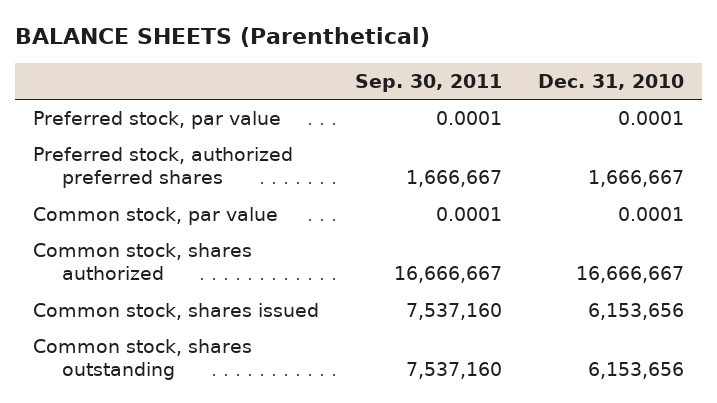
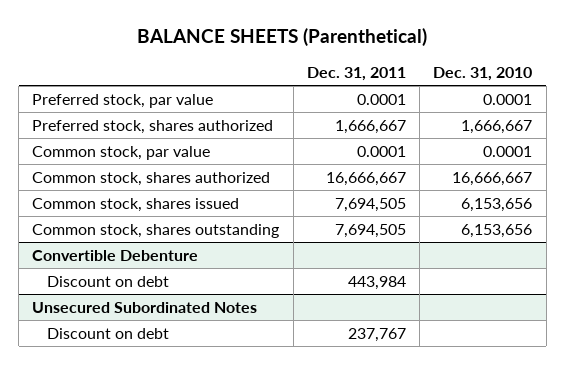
[355,74,503,93] Sep. 30, 2011 -> none
none -> [306,67,406,82] Dec. 31, 2011
[33,146,294,189] Preferred stock, authorized preferred shares -> [32,119,274,134] Preferred stock, shares authorized
none -> [32,249,199,261] Convertible Debenture
none -> [47,275,170,287] Discount on debt
none -> [32,301,258,313] Unsecured Subordinated Notes
none -> [47,327,170,339] Discount on debt

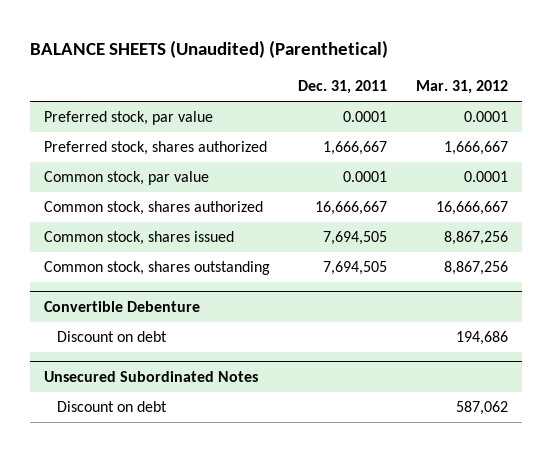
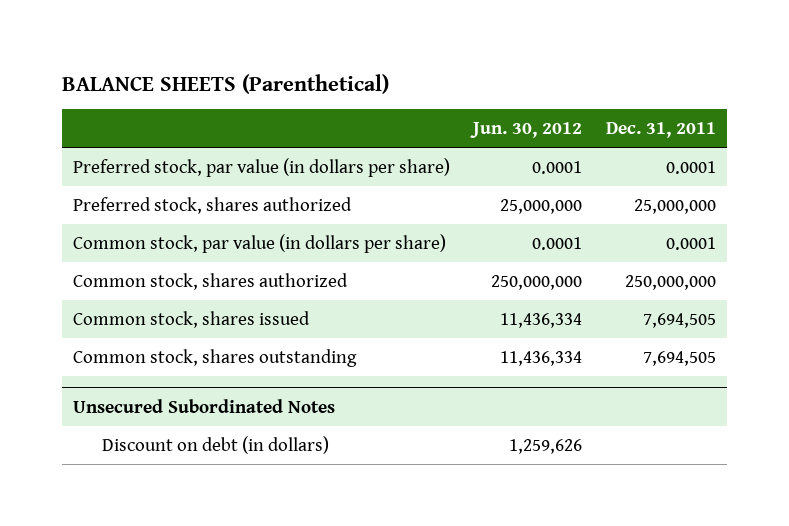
[29,39,388,58] BALANCE SHEETS (Unaudited) (Parenthetical) -> [61,73,389,94] BALANCE SHEETS (Parenthetical)
[415,80,508,95] Mar. 31, 2012 -> none
none -> [470,121,583,138] Jun. 30, 2012
[44,111,214,126] Preferred stock, par value -> [73,157,451,177] Preferred stock, par value (in dollars per share)
[323,141,388,156] 1,666,667 -> [633,198,716,214] 25,000,000
[44,171,210,186] Common stock, par value -> [73,233,447,253] Common stock, par value (in dollars per share)
[315,201,388,216] 16,666,667 -> [624,274,716,290] 250,000,000
[44,300,201,312] Convertible Debenture -> none
[56,331,167,343] Discount on debt -> none
[56,401,167,413] Discount on debt -> [102,435,330,454] Discount on debt (in dollars)

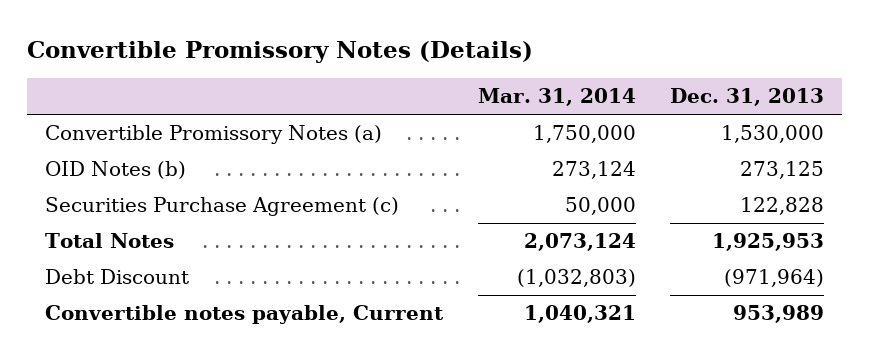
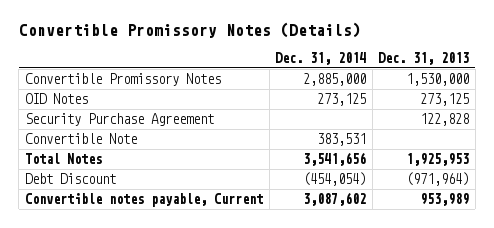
[477,88,636,107] Mar. 31, 2014 -> none
none -> [275,51,367,65] Dec. 31, 2014
[44,125,382,145] Convertible Promissory Notes (a) -> [25,73,222,87] Convertible Promissory Notes
[44,161,186,180] OID Notes (b) -> [25,93,89,105] OID Notes
[44,197,399,217] Securities Purchase Agreement (c) -> [25,113,215,127] Security Purchase Agreement
none -> [25,133,138,145] Convertible Note

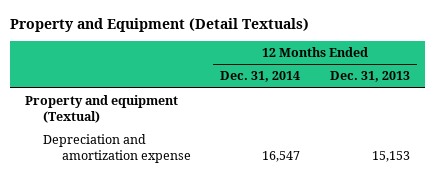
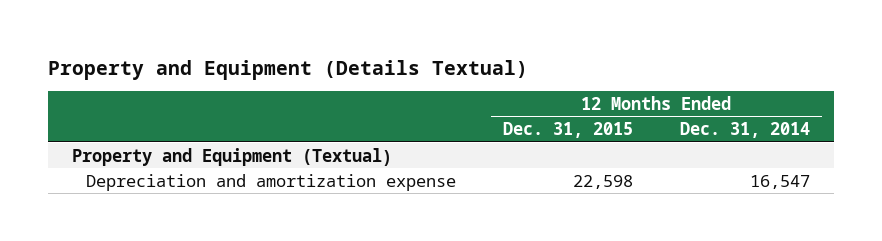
[9,17,309,32] Property and Equipment (Detail Textuals) -> [48,59,529,80] Property and Equipment (Details Textual)
[330,71,411,83] Dec. 31, 2013 -> none
none -> [502,122,633,139] Dec. 31, 2015
[24,95,178,123] Property and equipment (Textual) -> [72,147,393,166] Property and Equipment (Textual)

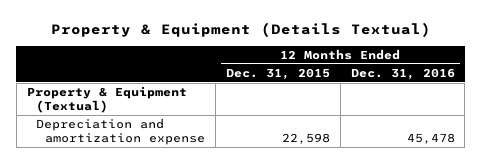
[48,59,529,80] Property and Equipment (Details Textual) -> [50,22,431,38] Property & Equipment (Details Textual)
[679,122,810,139] Dec. 31, 2014 -> none
none -> [350,67,455,80] Dec. 31, 2016
[72,147,393,166] Property and Equipment (Textual) -> [26,86,187,113] Property & Equipment (Textual)

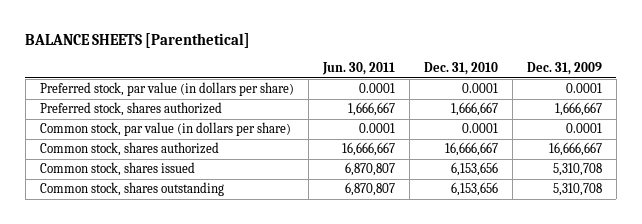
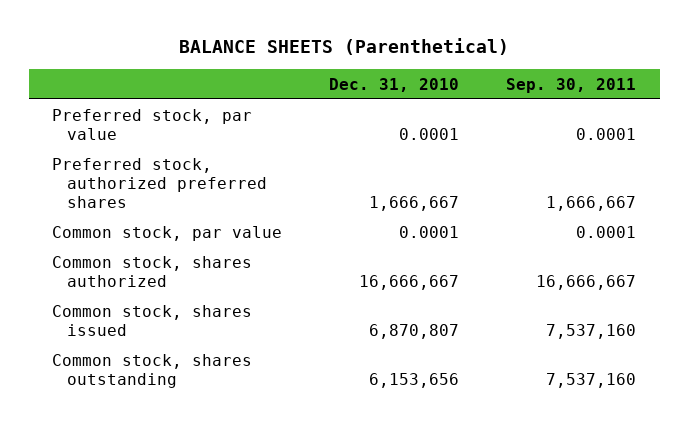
[25,33,251,49] BALANCE SHEETS [Parenthetical] -> [179,38,510,56] BALANCE SHEETS (Parenthetical)
[321,61,395,75] Jun. 30, 2011 -> none
[526,61,602,75] Dec. 31, 2009 -> none
none -> [506,77,637,93] Sep. 30, 2011
[39,82,294,97] Preferred stock, par value (in dollars per share) -> [52,108,253,140] Preferred stock, par value
[39,102,222,117] Preferred stock, shares authorized -> [52,157,267,209] Preferred stock, authorized preferred shares
[39,122,291,137] Common stock, par value (in dollars per share) -> [52,225,283,241] Common stock, par value
[450,162,498,177] 6,153,656 -> [369,323,460,339] 6,870,807

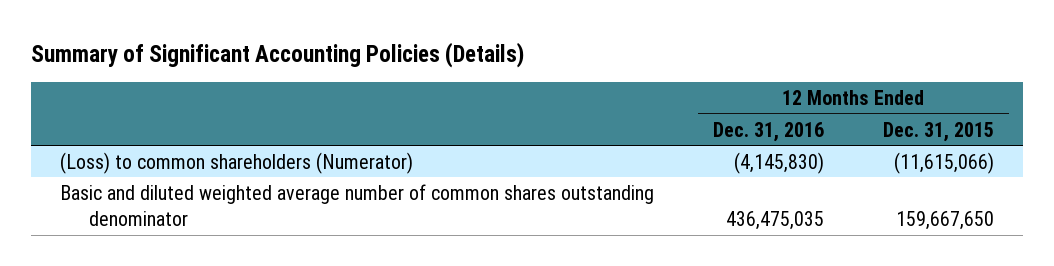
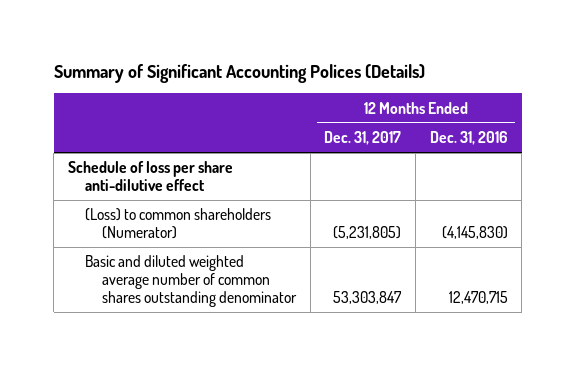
[30,42,524,69] Summary of Significant Accounting Policies (Details) -> [53,63,425,83] Summary of Significant Accounting Polices (Details)
[882,121,994,142] Dec. 31, 2015 -> none
none -> [324,131,402,146] Dec. 31, 2017
none -> [67,161,233,192] Schedule of loss per share anti-dilutive effect
[726,211,825,231] 436,475,035 -> [448,291,508,305] 12,470,715

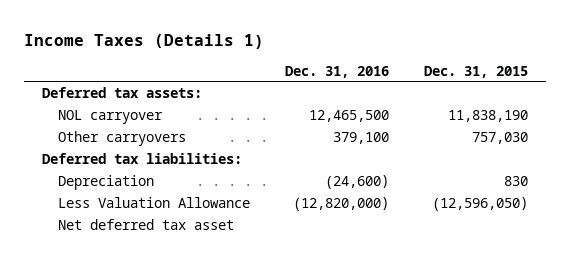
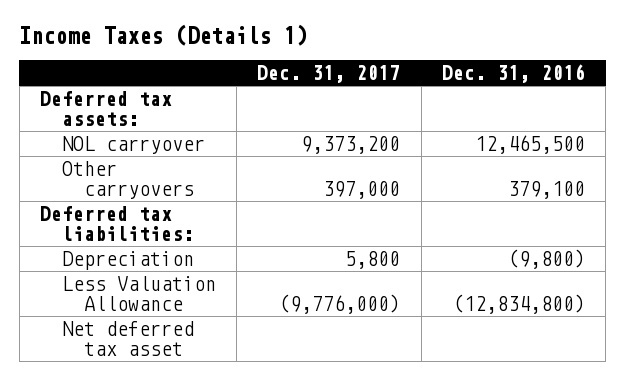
[424,65,529,78] Dec. 31, 2015 -> none
none -> [257,65,401,84] Dec. 31, 2017
[325,174,390,189] (24,600) -> [507,249,585,270] (9,800)
[293,196,390,211] (12,820,000) -> [452,293,585,314] (12,834,800)

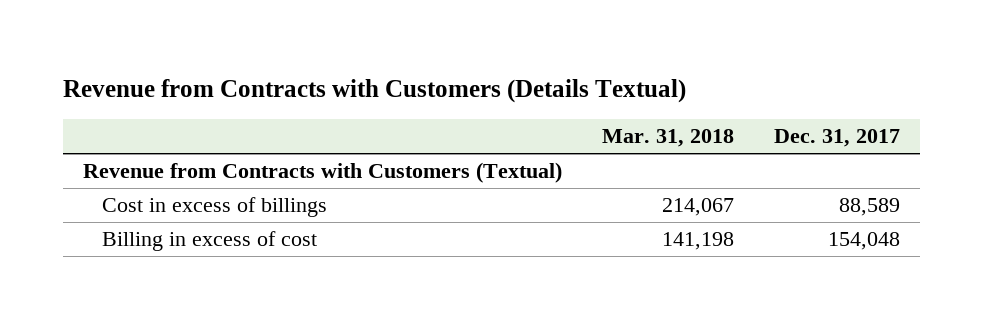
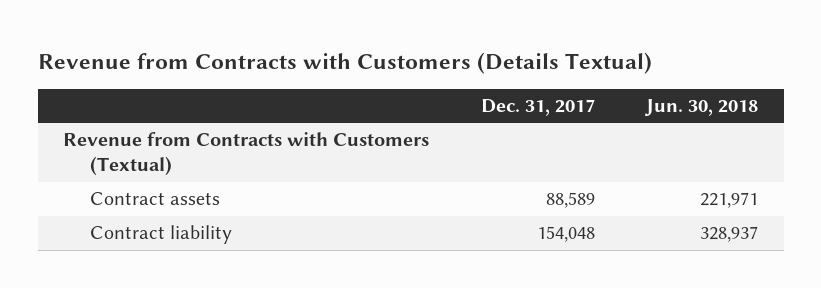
[601,129,734,148] Mar. 31, 2018 -> none
none -> [643,98,758,116] Jun. 30, 2018
[101,197,327,218] Cost in excess of billings -> [90,192,221,206] Contract assets
[101,231,317,252] Billing in excess of cost -> [90,225,233,245] Contract liability

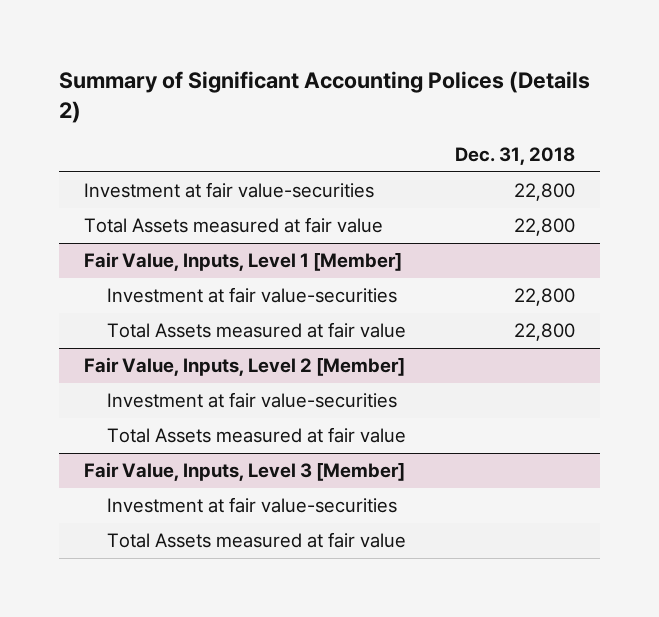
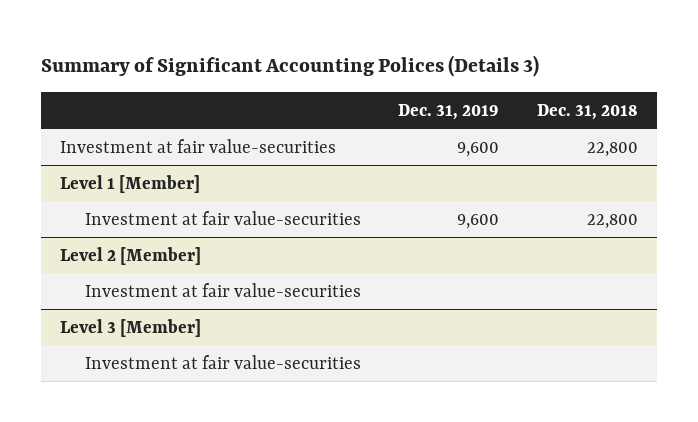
[58,71,590,123] Summary of Significant Accounting Polices (Details 2) -> [41,55,540,78] Summary of Significant Accounting Polices (Details 3)
none -> [398,103,500,120] Dec. 31, 2019
[83,217,383,234] Total Assets measured at fair value -> none
[83,252,402,272] Fair Value, Inputs, Level 1 [Member] -> [60,174,201,193] Level 1 [Member]
[106,322,406,339] Total Assets measured at fair value -> none
[83,357,405,377] Fair Value, Inputs, Level 2 [Member] -> [60,246,202,265] Level 2 [Member]
[106,427,406,444] Total Assets measured at fair value -> none
[83,462,405,482] Fair Value, Inputs, Level 3 [Member] -> [60,318,202,337] Level 3 [Member]
[106,532,406,549] Total Assets measured at fair value -> none

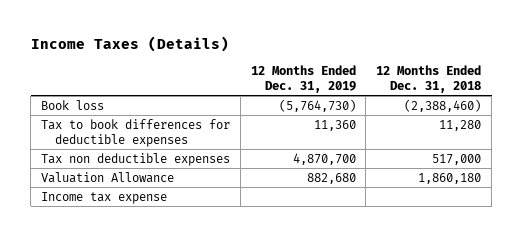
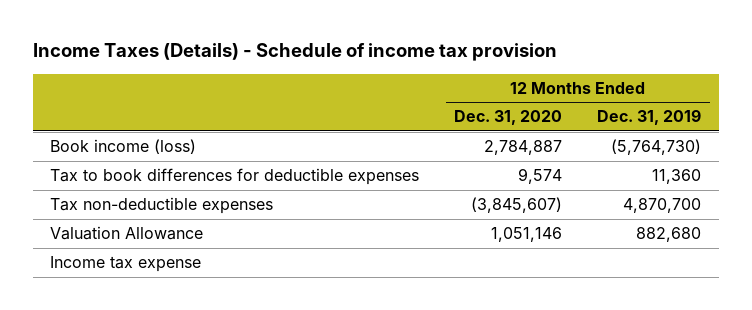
[30,36,229,53] Income Taxes (Details) -> [32,43,557,62] Income Taxes (Details) - Schedule of income tax provision
[376,65,482,94] 12 Months Ended Dec. 31, 2018 -> none
none -> [454,110,563,126] Dec. 31, 2020
[40,99,104,110] Book loss -> [50,139,197,155] Book income (loss)
[40,152,230,166] Tax non deductible expenses -> [50,197,274,215] Tax non-deductible expenses

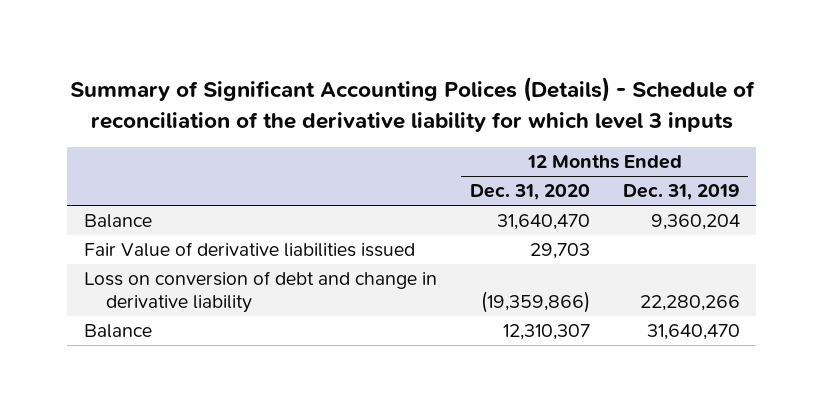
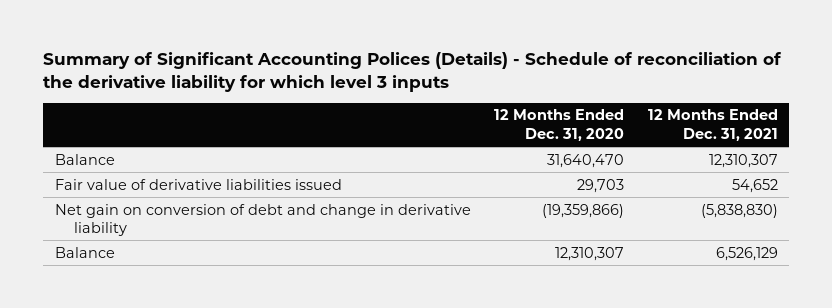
[622,184,740,201] Dec. 31, 2019 -> none
none -> [647,109,778,141] 12 Months Ended Dec. 31, 2021
[83,242,415,258] Fair Value of derivative liabilities issued -> [54,178,342,190] Fair value of derivative liabilities issued
[83,271,437,313] Loss on conversion of debt and change in derivative liability -> [54,203,471,236] Net gain on conversion of debt and change in derivative liability

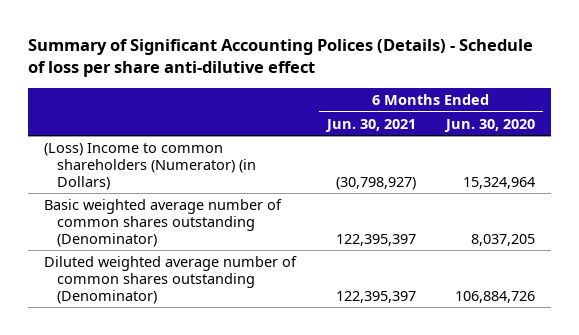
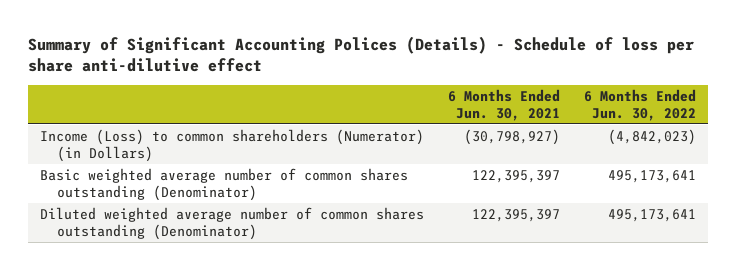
[444,118,536,132] Jun. 30, 2020 -> none
none -> [584,88,697,121] 6 Months Ended Jun. 30, 2022
[43,143,257,190] (Loss) Income to common shareholders (Numerator) (in Dollars) -> [40,128,425,162] Income (Loss) to common shareholders (Numerator) (in Dollars)

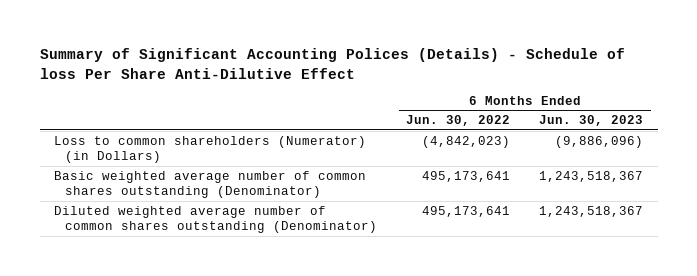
[28,35,695,73] Summary of Significant Accounting Polices (Details) - Schedule of loss per share anti-dilutive effect -> [39,48,625,79] Summary of Significant Accounting Polices (Details) - Schedule of loss Per Share Anti-Dilutive Effect
[448,88,561,121] 6 Months Ended Jun. 30, 2021 -> none
none -> [539,115,644,127] Jun. 30, 2023
[40,128,425,162] Income (Loss) to common shareholders (Numerator) (in Dollars) -> [54,135,367,164] Loss to common shareholders (Numerator) (in Dollars)

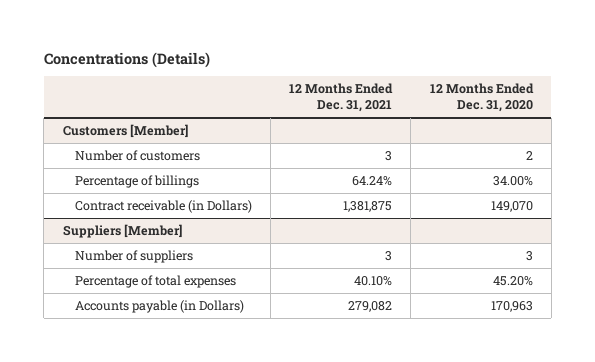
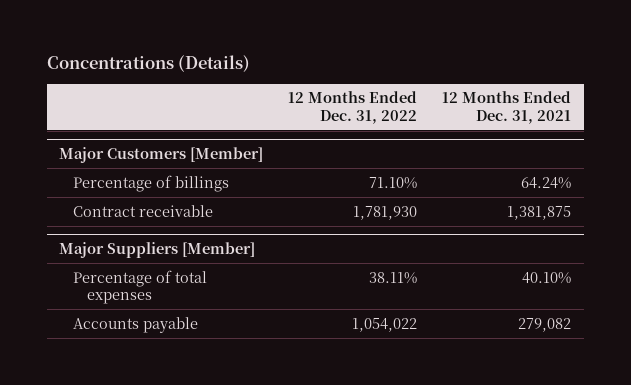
[429,83,534,113] 12 Months Ended Dec. 31, 2020 -> none
none -> [288,91,418,124] 12 Months Ended Dec. 31, 2022
[74,149,200,161] Number of customers -> none
[62,123,188,138] Customers [Member] -> [59,147,264,164] Major Customers [Member]
[74,249,193,263] Number of suppliers -> none
[74,199,252,213] Contract receivable (in Dollars) -> [72,204,213,217] Contract receivable
[62,223,182,238] Suppliers [Member] -> [59,242,256,259] Major Suppliers [Member]
[74,299,244,313] Accounts payable (in Dollars) -> [72,316,198,333] Accounts payable

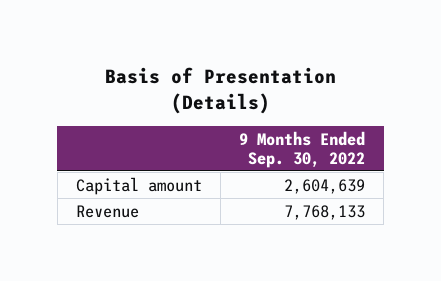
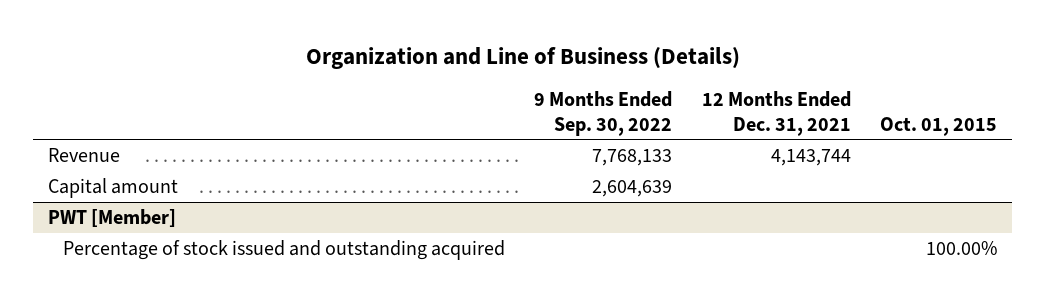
[104,67,336,115] Basis of Presentation (Details) -> [305,47,740,70] Organization and Line of Business (Details)
none -> [701,91,851,136] 12 Months Ended Dec. 31, 2021
none -> [880,116,998,136] Oct. 01, 2015
[75,176,202,195] Capital amount -> [48,177,179,198] Capital amount
none -> [48,208,177,227] PWT [Member]
none -> [62,239,505,260] Percentage of stock issued and outstanding acquired

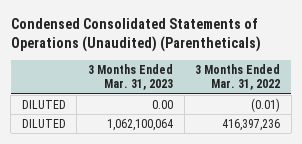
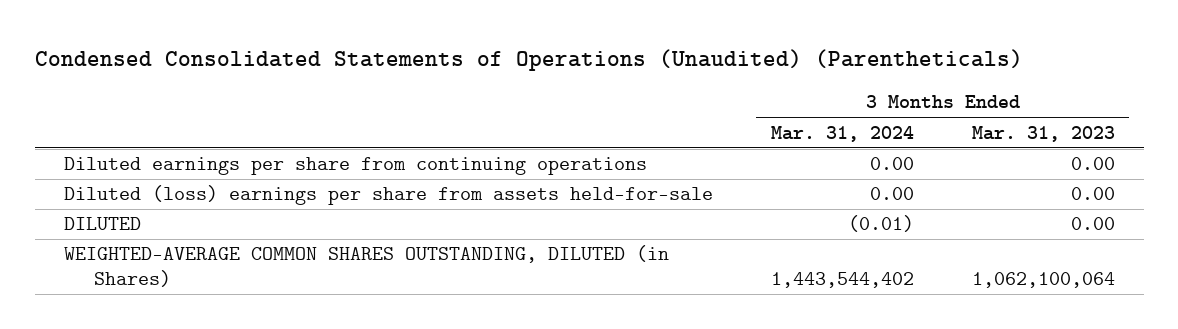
[195,64,281,91] 3 Months Ended Mar. 31, 2022 -> none
none -> [770,125,914,142] Mar. 31, 2024
none -> [63,157,647,176] Diluted earnings per share from continuing operations
none -> [63,185,713,206] Diluted (loss) earnings per share from assets held-for-sale
[21,118,66,128] DILUTED -> [63,245,669,288] WEIGHTED-AVERAGE COMMON SHARES OUTSTANDING, DILUTED (in Shares)

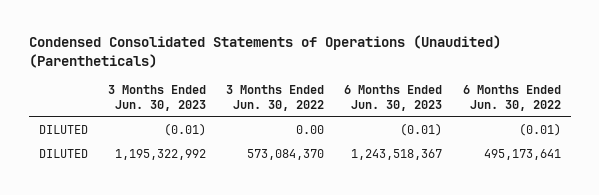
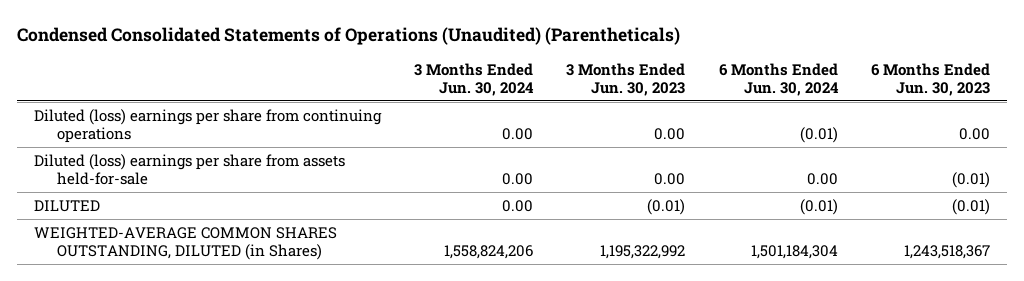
[226,85,325,112] 3 Months Ended Jun. 30, 2022 -> none
[462,85,561,112] 6 Months Ended Jun. 30, 2022 -> none
none -> [414,62,535,97] 3 Months Ended Jun. 30, 2024
none -> [718,62,839,97] 6 Months Ended Jun. 30, 2024
none -> [33,108,382,144] Diluted (loss) earnings per share from continuing operations
none -> [33,153,345,186] Diluted (loss) earnings per share from assets held-for-sale
[38,149,88,159] DILUTED -> [33,226,337,261] WEIGHTED-AVERAGE COMMON SHARES OUTSTANDING, DILUTED (in Shares)

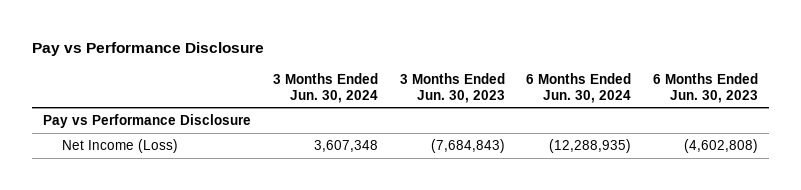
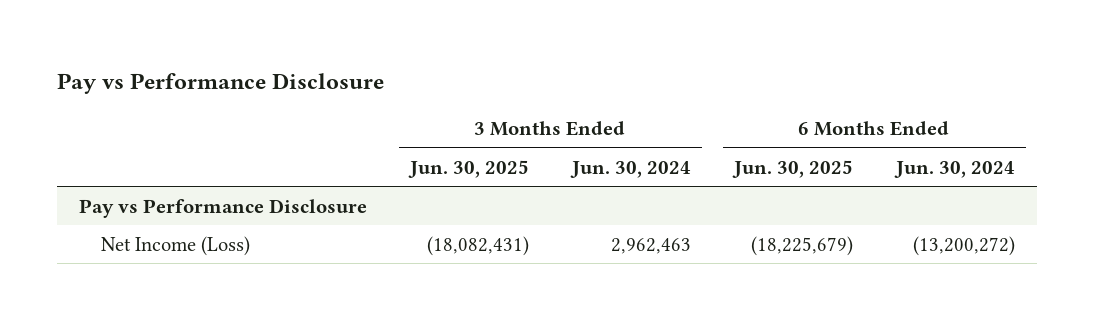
[399,72,505,103] 3 Months Ended Jun. 30, 2023 -> none
[653,72,759,103] 6 Months Ended Jun. 30, 2023 -> none
none -> [407,159,529,178] Jun. 30, 2025
none -> [731,159,853,178] Jun. 30, 2025
[313,140,378,153] 3,607,348 -> [610,237,691,254] 2,962,463
[549,139,632,154] (12,288,935) -> [912,235,1015,256] (13,200,272)

